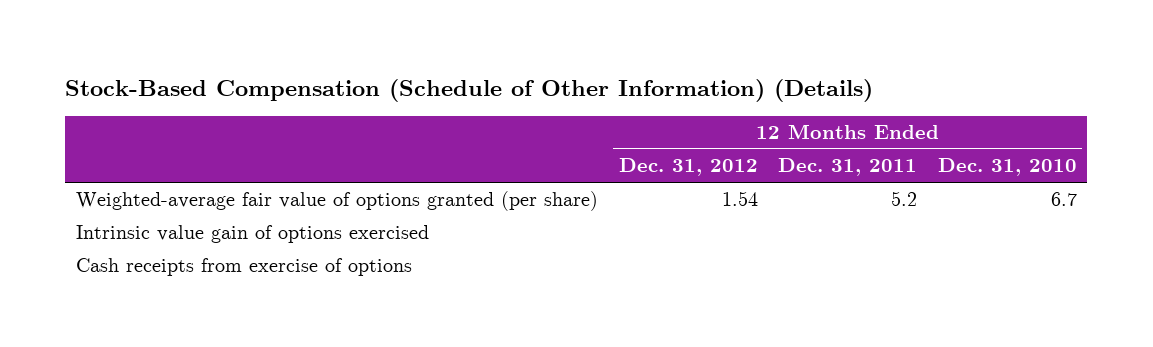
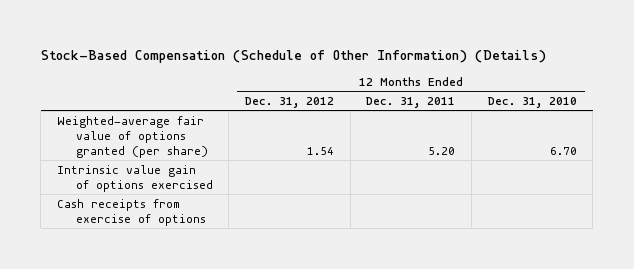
[891,191,918,207] 5.2 -> [428,146,456,155] 5.20
[1051,192,1078,207] 6.7 -> [549,146,577,155] 6.70

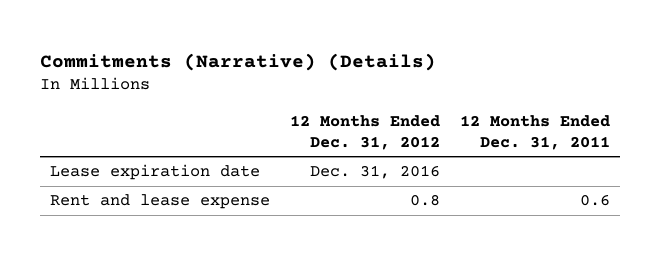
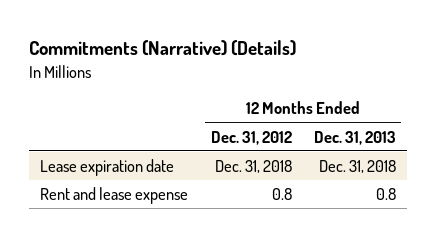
[459,114,610,150] 12 Months Ended Dec. 31, 2011 -> none
none -> [313,130,396,145] Dec. 31, 2013
[309,165,440,180] Dec. 31, 2016 -> [214,160,292,174] Dec. 31, 2018

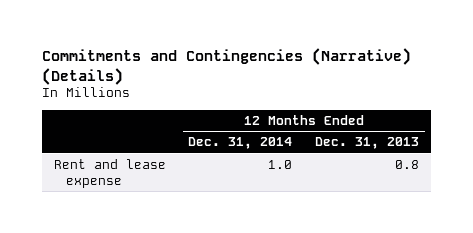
[29,40,297,57] Commitments (Narrative) (Details) -> [42,48,412,85] Commitments and Contingencies (Narrative) (Details)
[210,130,292,145] Dec. 31, 2012 -> none
none -> [188,137,293,150] Dec. 31, 2014
[40,159,175,177] Lease expiration date -> none

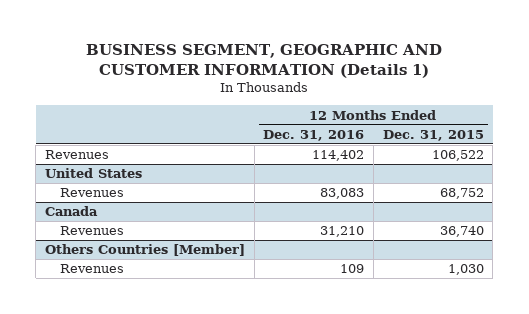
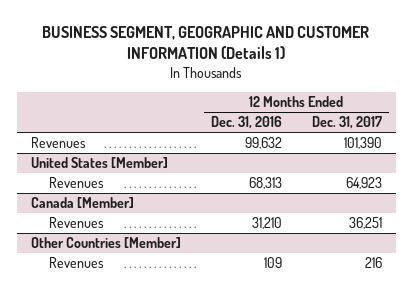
[382,129,484,141] Dec. 31, 2015 -> none
none -> [311,116,382,130] Dec. 31, 2017
[312,150,365,162] 114,402 -> [244,137,282,150] 99,632
[44,168,142,179] United States -> [31,157,169,169] United States [Member]
[320,188,365,200] 83,083 -> [248,177,282,190] 68,313
[44,206,98,217] Canada -> [31,197,135,209] Canada [Member]
[44,244,245,257] Others Countries [Member] -> [31,237,182,249] Other Countries [Member]

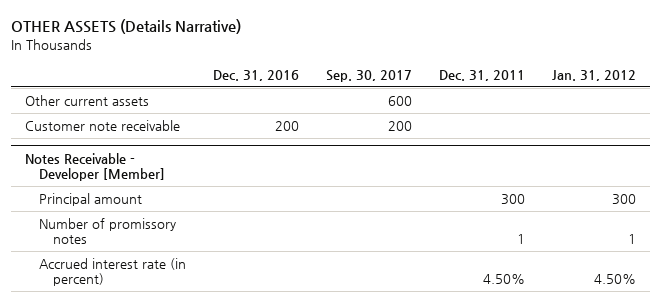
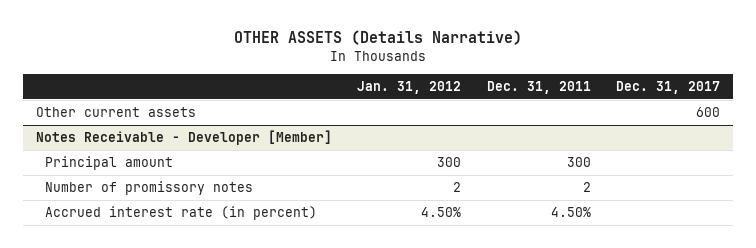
[213,69,300,81] Dec. 31, 2016 -> none
[326,69,413,82] Sep. 30, 2017 -> none
none -> [616,81,721,95] Dec. 31, 2017
[24,120,180,132] Customer note receivable -> none
[517,234,526,245] 1 -> [582,182,591,193] 2
[628,234,637,245] 1 -> [453,182,462,193] 2

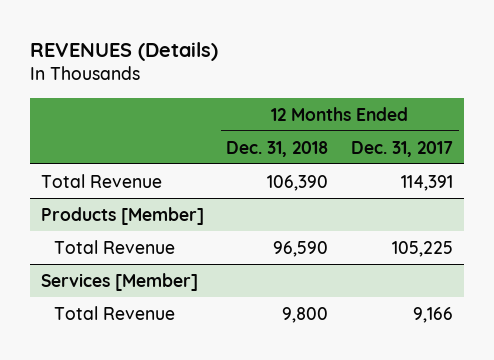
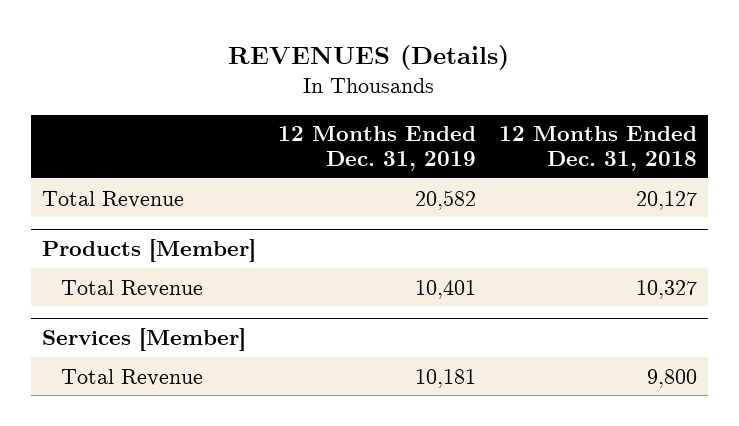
[350,140,453,157] Dec. 31, 2017 -> none
none -> [278,126,477,172] 12 Months Ended Dec. 31, 2019
[267,174,329,191] 106,390 -> [635,190,697,210] 20,127
[273,240,329,257] 96,590 -> [635,279,697,299] 10,327

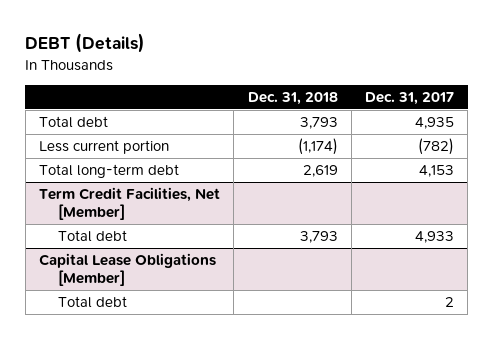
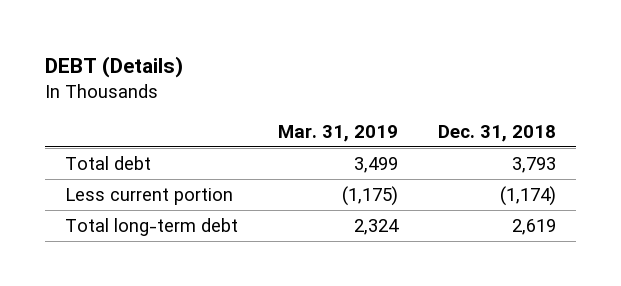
[365,91,455,105] Dec. 31, 2017 -> none
none -> [278,125,399,143] Mar. 31, 2019
[39,187,221,221] Term Credit Facilities, Net [Member] -> none
[57,230,127,243] Total debt -> none
[39,253,217,287] Capital Lease Obligations [Member] -> none
[57,296,127,309] Total debt -> none

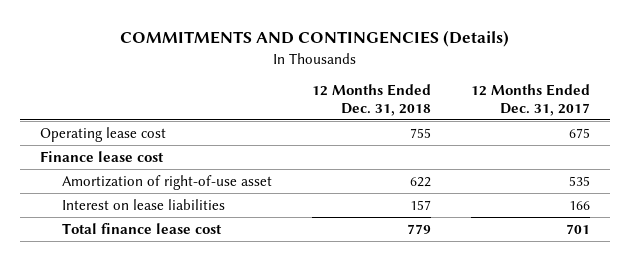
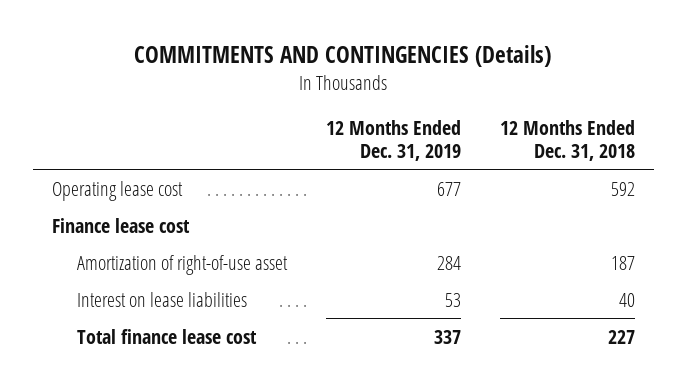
[471,84,591,116] 12 Months Ended Dec. 31, 2017 -> none
none -> [326,119,462,161] 12 Months Ended Dec. 31, 2019
[410,127,432,138] 755 -> [610,181,635,196] 592
[410,176,432,187] 622 -> [610,255,635,270] 187
[410,199,432,210] 157 -> [618,292,635,307] 40
[407,223,432,234] 779 -> [607,329,635,344] 227

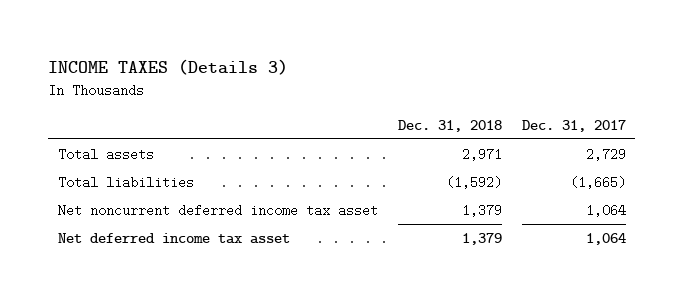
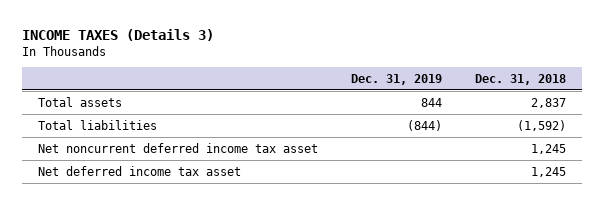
[521,120,626,133] Dec. 31, 2017 -> none
none -> [350,73,442,85] Dec. 31, 2019
[461,147,502,161] 2,971 -> [530,97,566,108] 2,837
[461,203,502,217] 1,379 -> [530,143,566,154] 1,245
[461,232,502,245] 1,379 -> [530,166,566,177] 1,245

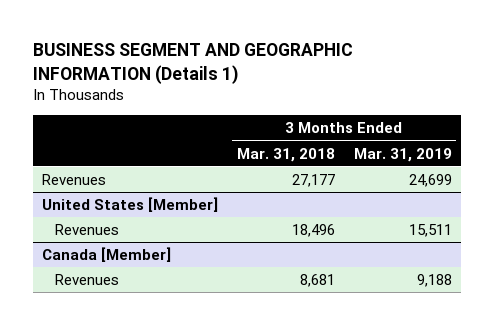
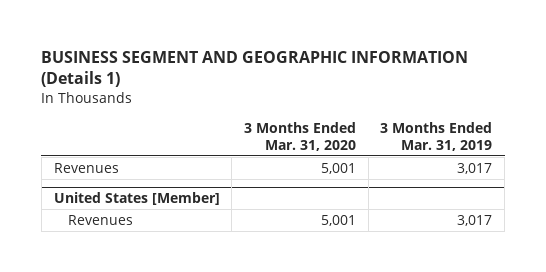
[236,147,335,162] Mar. 31, 2018 -> none
none -> [243,121,356,151] 3 Months Ended Mar. 31, 2020
[408,174,452,188] 24,699 -> [457,162,493,174] 3,017
[42,247,172,263] Canada [Member] -> none
[55,274,120,286] Revenues -> none
[408,224,452,238] 15,511 -> [457,214,493,226] 3,017

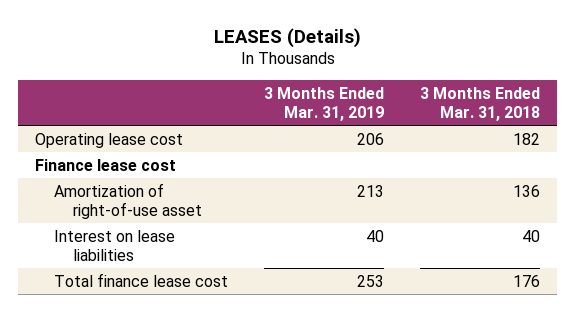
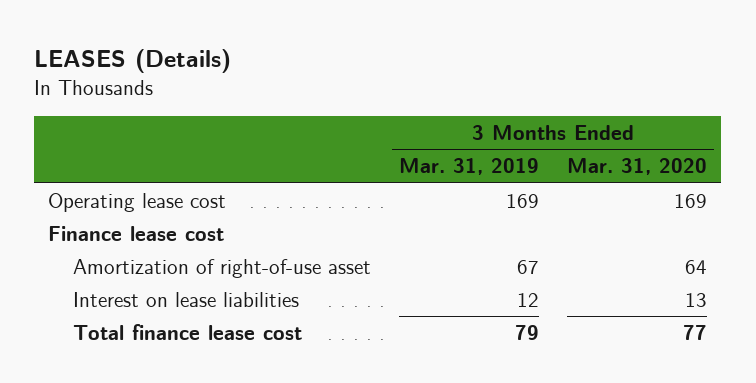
[419,87,540,121] 3 Months Ended Mar. 31, 2018 -> none
none -> [567,158,708,176] Mar. 31, 2020
[356,132,384,145] 206 -> [506,193,540,208] 169
[356,184,384,197] 213 -> [517,259,540,274] 67
[365,229,384,242] 40 -> [517,292,540,307] 12
[356,274,384,287] 253 -> [515,324,540,340] 79

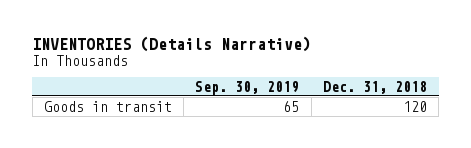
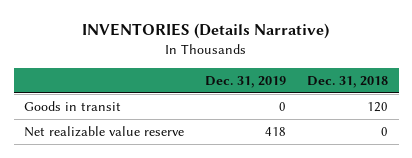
[195,80,300,95] Sep. 30, 2019 -> none
none -> [205,75,287,88] Dec. 31, 2019
none -> [24,125,185,137] Net realizable value reserve

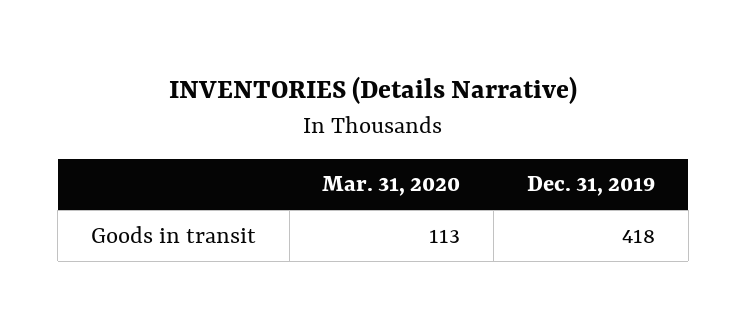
[307,75,389,88] Dec. 31, 2018 -> none
none -> [322,176,461,197] Mar. 31, 2020
[24,125,185,137] Net realizable value reserve -> none
[279,101,287,111] 0 -> [621,228,655,243] 418

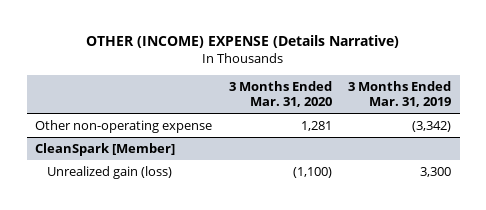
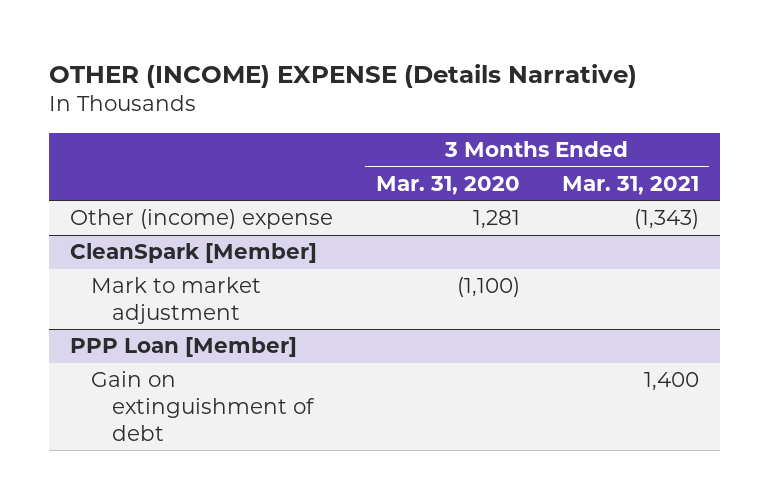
[348,80,452,108] 3 Months Ended Mar. 31, 2019 -> none
none -> [561,175,699,195] Mar. 31, 2021
[34,119,212,133] Other non-operating expense -> [70,209,334,230] Other (income) expense
[47,165,173,179] Unrealized gain (loss) -> [91,277,262,325] Mark to market adjustment
none -> [70,337,298,358] PPP Loan [Member]
none -> [91,371,315,441] Gain on extinguishment of debt

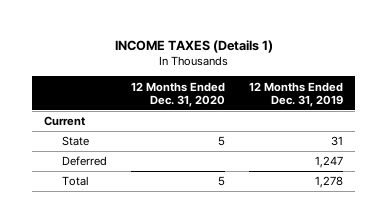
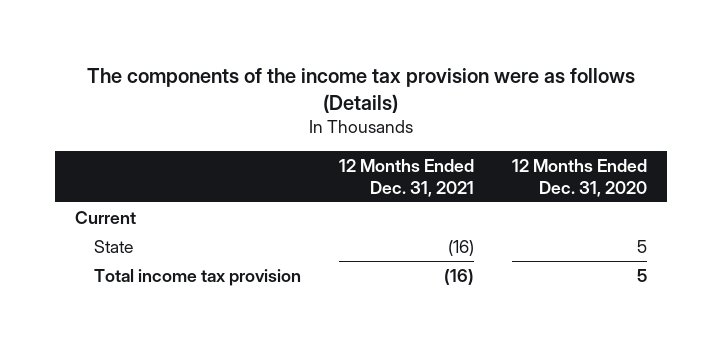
[114,39,273,53] INCOME TAXES (Details 1) -> [87,67,636,113] The components of the income tax provision were as follows (Details)
[248,81,343,107] 12 Months Ended Dec. 31, 2019 -> none
none -> [339,158,475,197] 12 Months Ended Dec. 31, 2021
[62,156,108,167] Deferred -> none
[62,176,90,187] Total -> [93,268,301,286] Total income tax provision

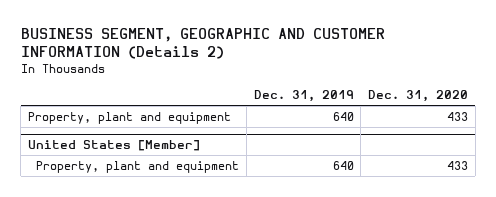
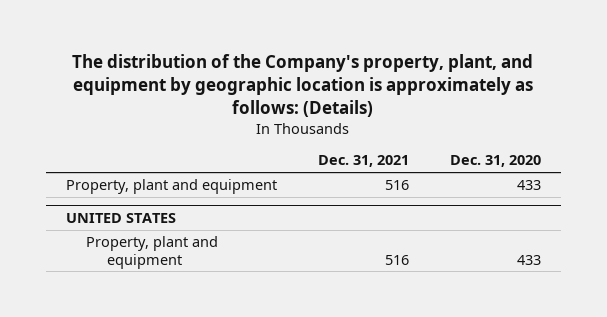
[20,27,385,59] BUSINESS SEGMENT, GEOGRAPHIC AND CUSTOMER INFORMATION (Details 2) -> [72,54,534,117] The distribution of the Company's property, plant, and equipment by geographic location is approximately as follows: (Details)
[253,90,354,103] Dec. 31, 2019 -> none
none -> [317,155,409,168] Dec. 31, 2021
[27,140,200,152] United States [Member] -> [66,212,177,223] UNITED STATES

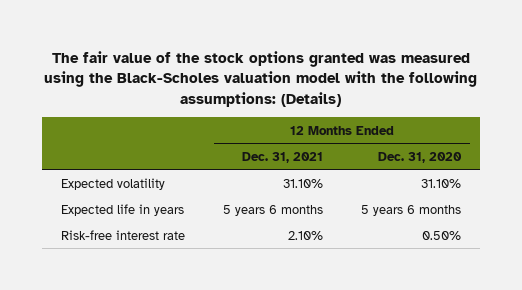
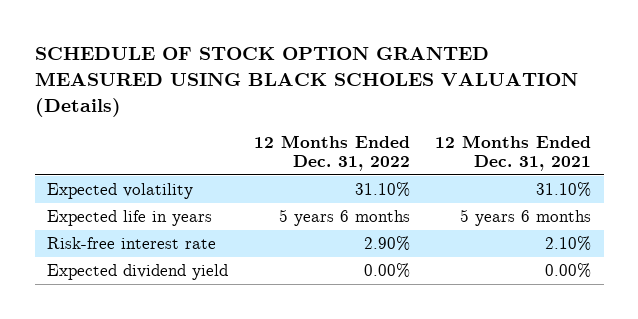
[44,50,478,108] The fair value of the stock options granted was measured using the Black-Scholes valuation model with the following assumptions: (Details) -> [34,47,578,118] SCHEDULE OF STOCK OPTION GRANTED MEASURED USING BLACK SCHOLES VALUATION (Details)
[377,151,462,163] Dec. 31, 2020 -> none
none -> [253,134,410,172] 12 Months Ended Dec. 31, 2022
none -> [47,264,229,281] Expected dividend yield

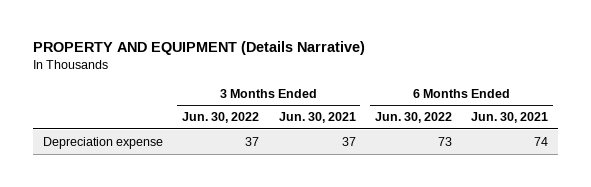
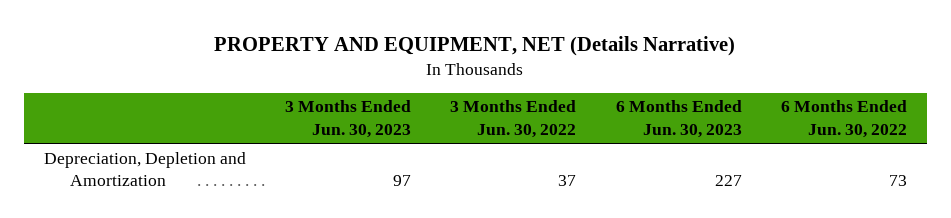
[33,41,366,56] PROPERTY AND EQUIPMENT (Details Narrative) -> [214,36,736,57] PROPERTY AND EQUIPMENT, NET (Details Narrative)
[278,112,356,124] Jun. 30, 2021 -> none
[471,112,549,124] Jun. 30, 2021 -> none
none -> [284,100,411,139] 3 Months Ended Jun. 30, 2023
none -> [615,100,742,139] 6 Months Ended Jun. 30, 2023
[42,137,163,150] Depreciation expense -> [43,151,246,187] Depreciation, Depletion and Amortization

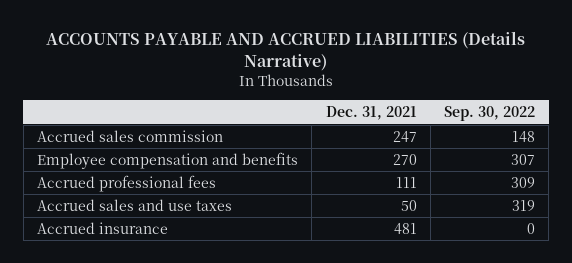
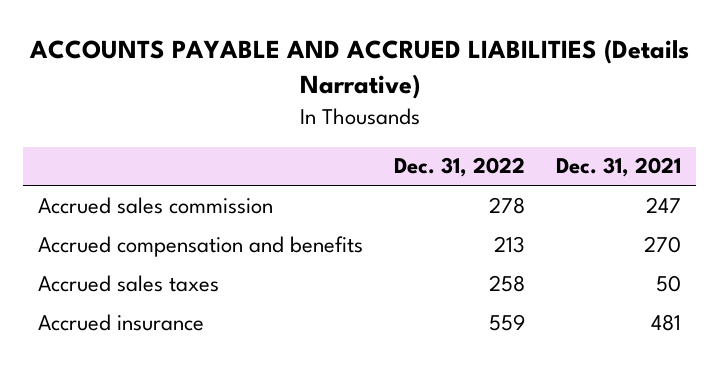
[444,106,536,122] Sep. 30, 2022 -> none
none -> [394,157,526,178] Dec. 31, 2022
[37,174,217,192] Accrued professional fees -> none
[37,151,299,169] Employee compensation and benefits -> [38,235,364,257] Accrued compensation and benefits
[37,198,233,211] Accrued sales and use taxes -> [38,274,220,292] Accrued sales taxes

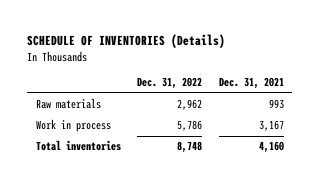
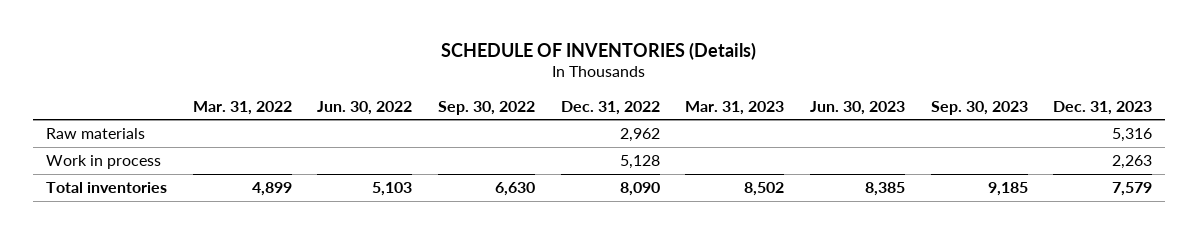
[219,77,285,90] Dec. 31, 2021 -> none
none -> [192,100,292,115] Mar. 31, 2022
none -> [317,100,413,115] Jun. 30, 2022
none -> [437,100,535,115] Sep. 30, 2022
none -> [685,100,785,115] Mar. 31, 2023
none -> [809,100,905,115] Jun. 30, 2023
none -> [930,100,1028,115] Sep. 30, 2023
none -> [1053,100,1153,115] Dec. 31, 2023
[177,120,203,132] 5,786 -> [619,154,660,169] 5,128
[177,141,203,154] 8,748 -> [619,181,660,196] 8,090

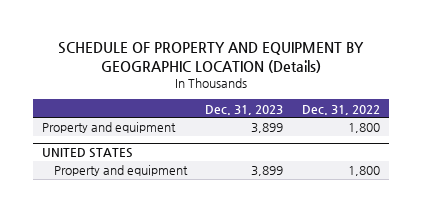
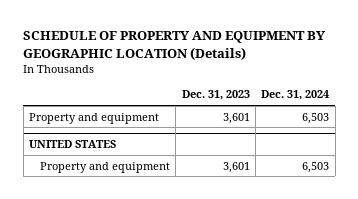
[302,104,381,115] Dec. 31, 2022 -> none
none -> [261,90,330,101] Dec. 31, 2024
[251,123,284,134] 3,899 -> [222,112,250,124] 3,601
[251,166,284,177] 3,899 -> [222,161,250,173] 3,601

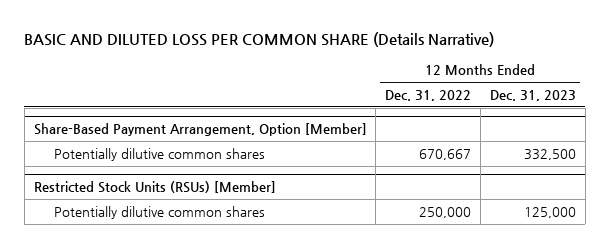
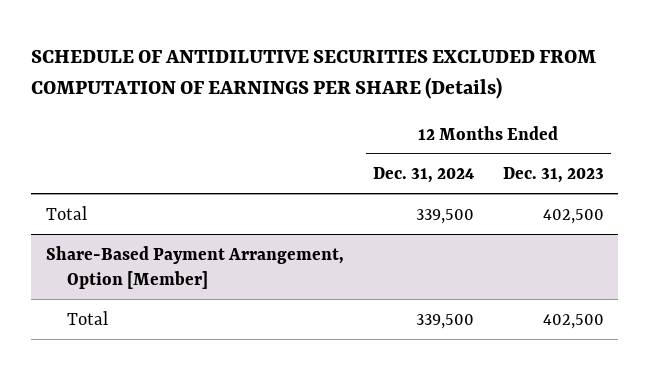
[24,32,495,48] BASIC AND DILUTED LOSS PER COMMON SHARE (Details Narrative) -> [31,49,597,100] SCHEDULE OF ANTIDILUTIVE SECURITIES EXCLUDED FROM COMPUTATION OF EARNINGS PER SHARE (Details)
[385,90,472,102] Dec. 31, 2022 -> none
none -> [372,167,474,184] Dec. 31, 2024
none -> [45,205,87,220] Total
[53,147,265,161] Potentially dilutive common shares -> none
[33,181,276,194] Restricted Stock Units (RSUs) [Member] -> none
[53,205,265,219] Potentially dilutive common shares -> none
none -> [66,310,108,325] Total

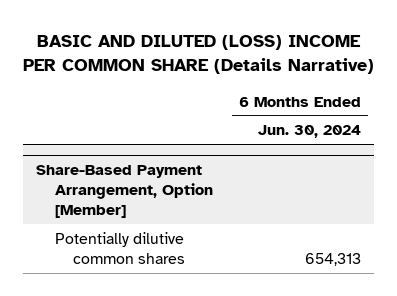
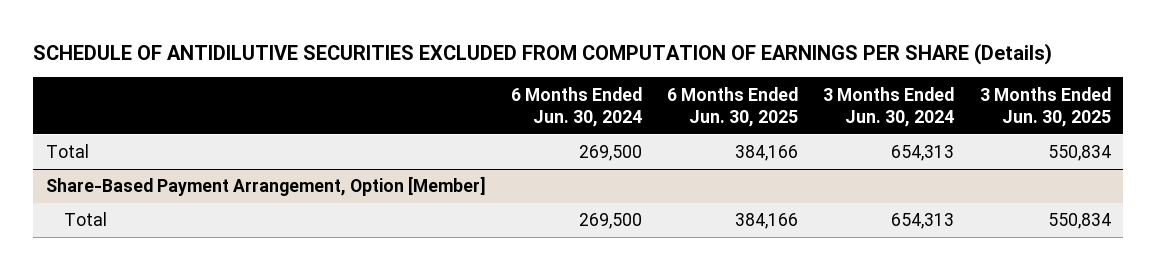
[22,35,374,75] BASIC AND DILUTED (LOSS) INCOME PER COMMON SHARE (Details Narrative) -> [32,42,1052,65] SCHEDULE OF ANTIDILUTIVE SECURITIES EXCLUDED FROM COMPUTATION OF EARNINGS PER SHARE (Details)
none -> [667,86,799,127] 6 Months Ended Jun. 30, 2025
none -> [823,86,955,127] 3 Months Ended Jun. 30, 2024
none -> [979,86,1111,127] 3 Months Ended Jun. 30, 2025
none -> [45,144,89,159] Total
[54,231,186,264] Potentially dilutive common shares -> none
none -> [63,212,107,227] Total

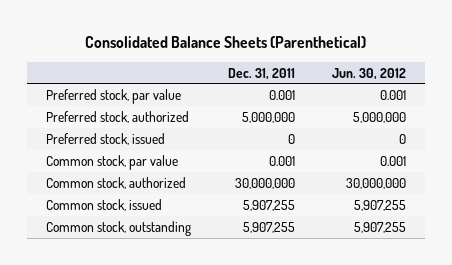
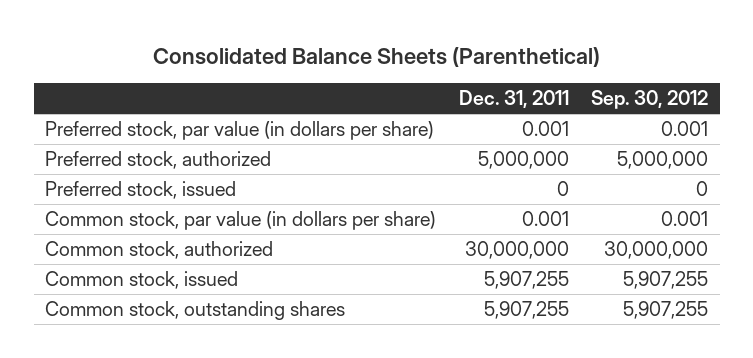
[332,67,407,80] Jun. 30, 2012 -> none
none -> [591,90,709,110] Sep. 30, 2012
[45,88,181,104] Preferred stock, par value -> [44,121,434,141] Preferred stock, par value (in dollars per share)
[45,154,178,170] Common stock, par value -> [44,211,436,231] Common stock, par value (in dollars per share)
[45,220,191,236] Common stock, outstanding -> [44,301,345,321] Common stock, outstanding shares

